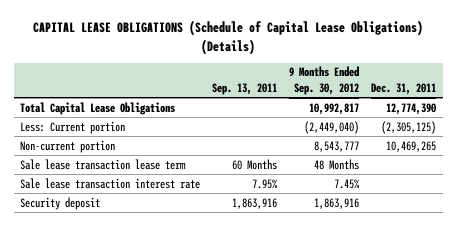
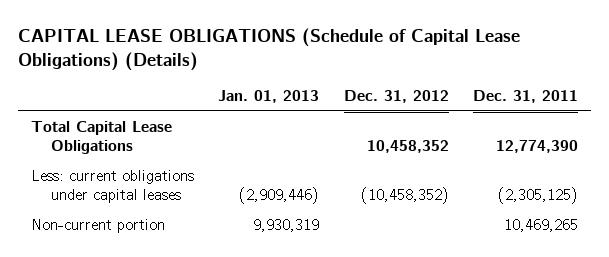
[212,82,278,95] Sep. 13, 2011 -> none
[289,66,360,95] 9 Months Ended Sep. 30, 2012 -> none
none -> [218,90,320,104] Jan. 01, 2013
none -> [343,90,449,104] Dec. 31, 2012
[19,120,125,134] Less: Current portion -> [30,170,194,204] Less: current obligations under capital leases
[19,158,186,170] Sale lease transaction lease term -> none
[19,177,200,189] Sale lease transaction interest rate -> none
[19,196,100,210] Security deposit -> none

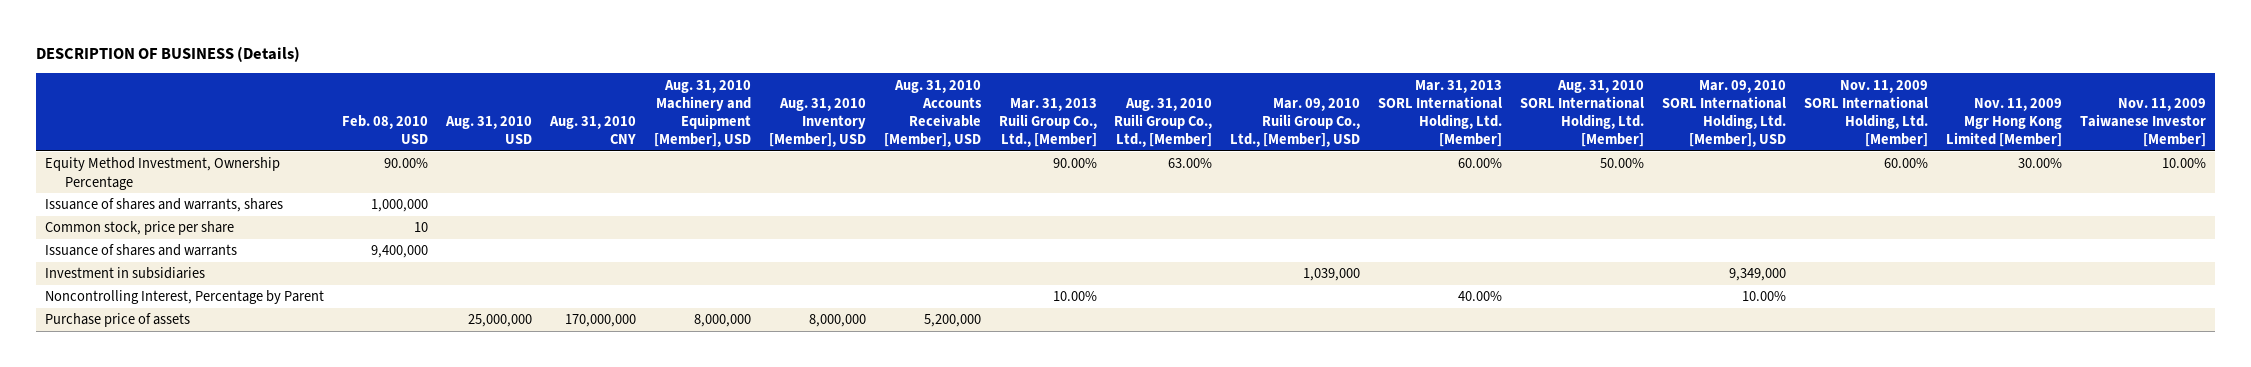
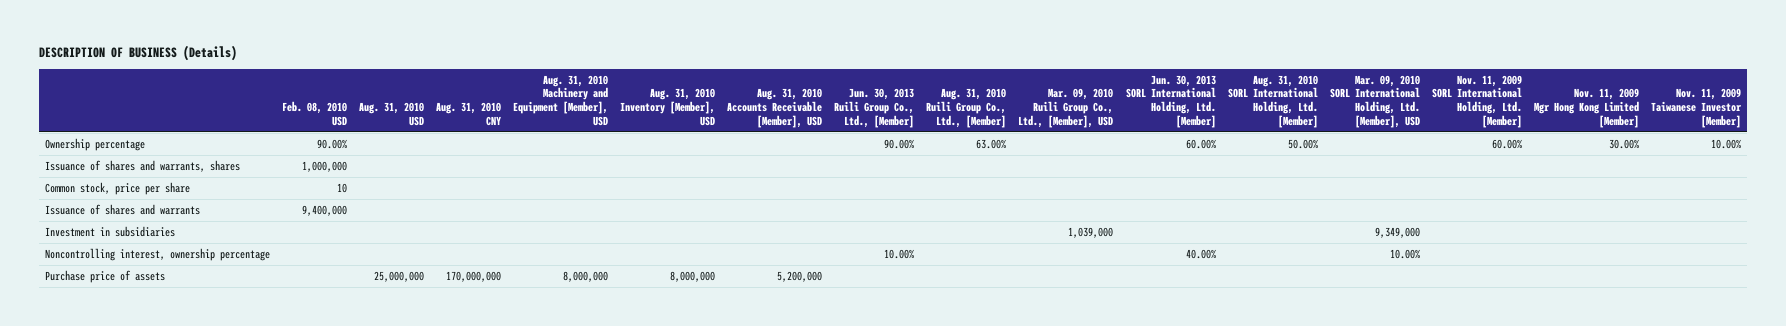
[998,97,1097,147] Mar. 31, 2013 Ruili Group Co., Ltd., [Member] -> none
[1378,79,1503,147] Mar. 31, 2013 SORL International Holding, Ltd. [Member] -> none
none -> [834,88,915,128] Jun. 30, 2013 Ruili Group Co., Ltd., [Member]
none -> [1125,74,1216,128] Jun. 30, 2013 SORL International Holding, Ltd. [Member]
[45,157,281,190] Equity Method Investment, Ownership Percentage -> [44,137,145,151] Ownership percentage
[45,290,325,305] Noncontrolling Interest, Percentage by Parent -> [44,247,270,261] Noncontrolling interest, ownership percentage

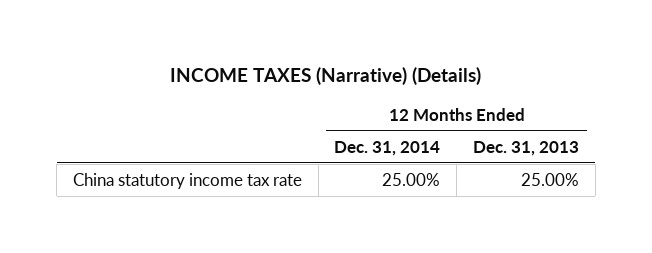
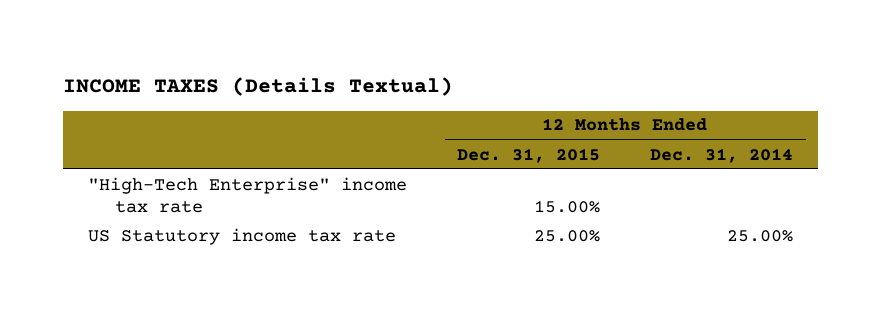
[169,67,481,86] INCOME TAXES (Narrative) (Details) -> [63,77,454,97] INCOME TAXES (Details Textual)
[473,140,580,156] Dec. 31, 2013 -> none
none -> [457,147,601,163] Dec. 31, 2015
none -> [88,176,408,213] "High-Tech Enterprise" income tax rate
[72,172,302,189] China statutory income tax rate -> [88,227,397,245] US Statutory income tax rate

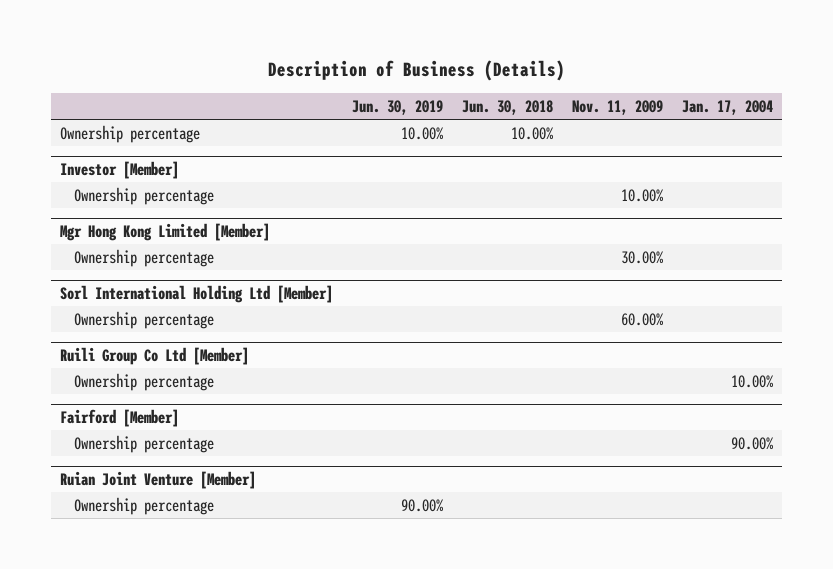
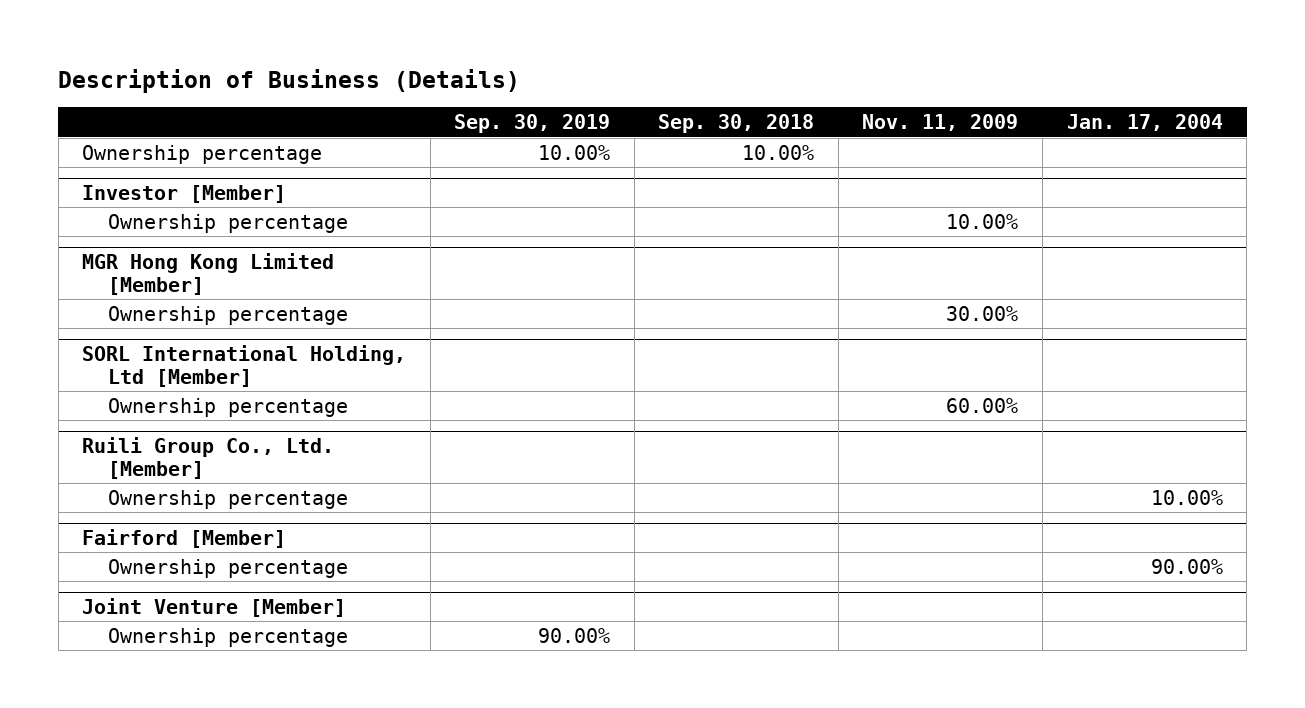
[352,99,444,115] Jun. 30, 2019 -> none
[462,99,554,115] Jun. 30, 2018 -> none
none -> [454,114,611,134] Sep. 30, 2019
none -> [658,114,815,134] Sep. 30, 2018
[60,223,271,242] Mgr Hong Kong Limited [Member] -> [82,252,335,295] MGR Hong Kong Limited [Member]
[60,285,334,304] Sorl International Holding Ltd [Member] -> [82,344,407,387] SORL International Holding, Ltd [Member]
[60,347,250,366] Ruili Group Co Ltd [Member] -> [82,436,335,479] Ruili Group Co., Ltd. [Member]
[60,471,257,490] Ruian Joint Venture [Member] -> [82,597,347,617] Joint Venture [Member]

